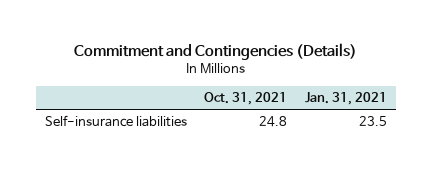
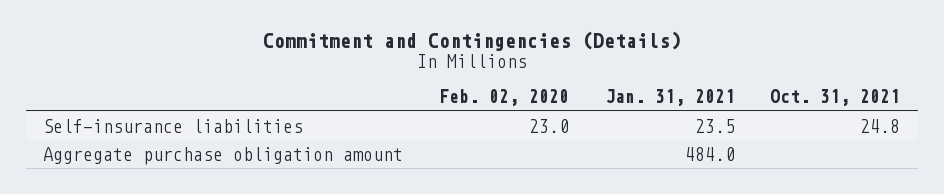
none -> [439,89,570,107] Feb. 02, 2020
none -> [43,146,404,165] Aggregate purchase obligation amount

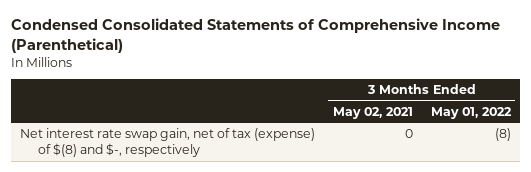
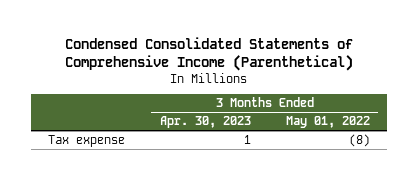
[332,106,413,119] May 02, 2021 -> none
none -> [159,116,251,129] Apr. 30, 2023
[19,128,315,158] Net interest rate swap gain, net of tax (expense) of $(8) and $-, respectively -> [48,135,126,148] Tax expense

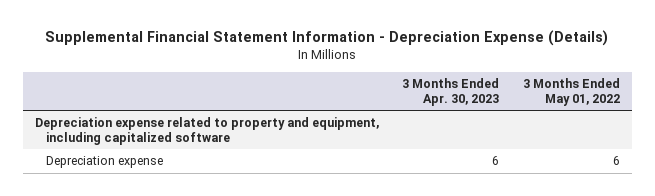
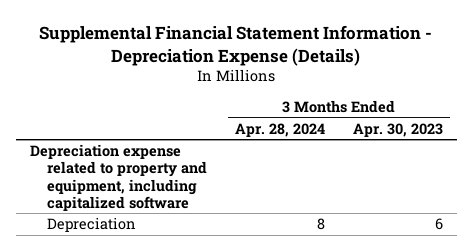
[523,78,621,107] 3 Months Ended May 01, 2022 -> none
none -> [234,122,325,137] Apr. 28, 2024
[45,156,163,169] Depreciation expense -> [46,217,136,233] Depreciation

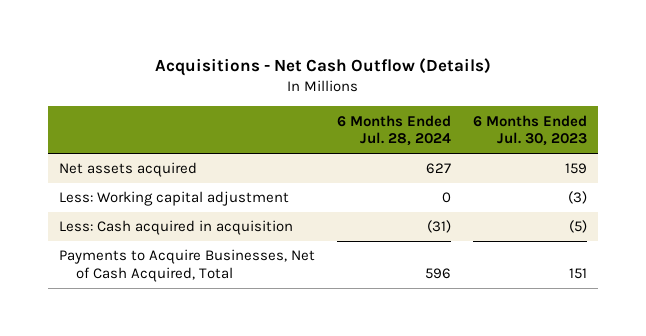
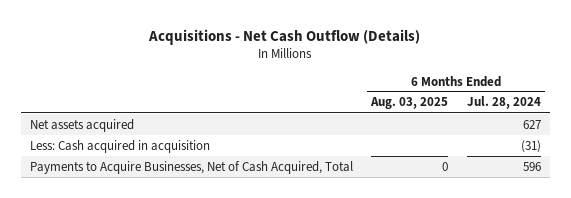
[472,114,587,147] 6 Months Ended Jul. 30, 2023 -> none
none -> [370,97,449,110] Aug. 03, 2025
[59,191,290,207] Less: Working capital adjustment -> none

